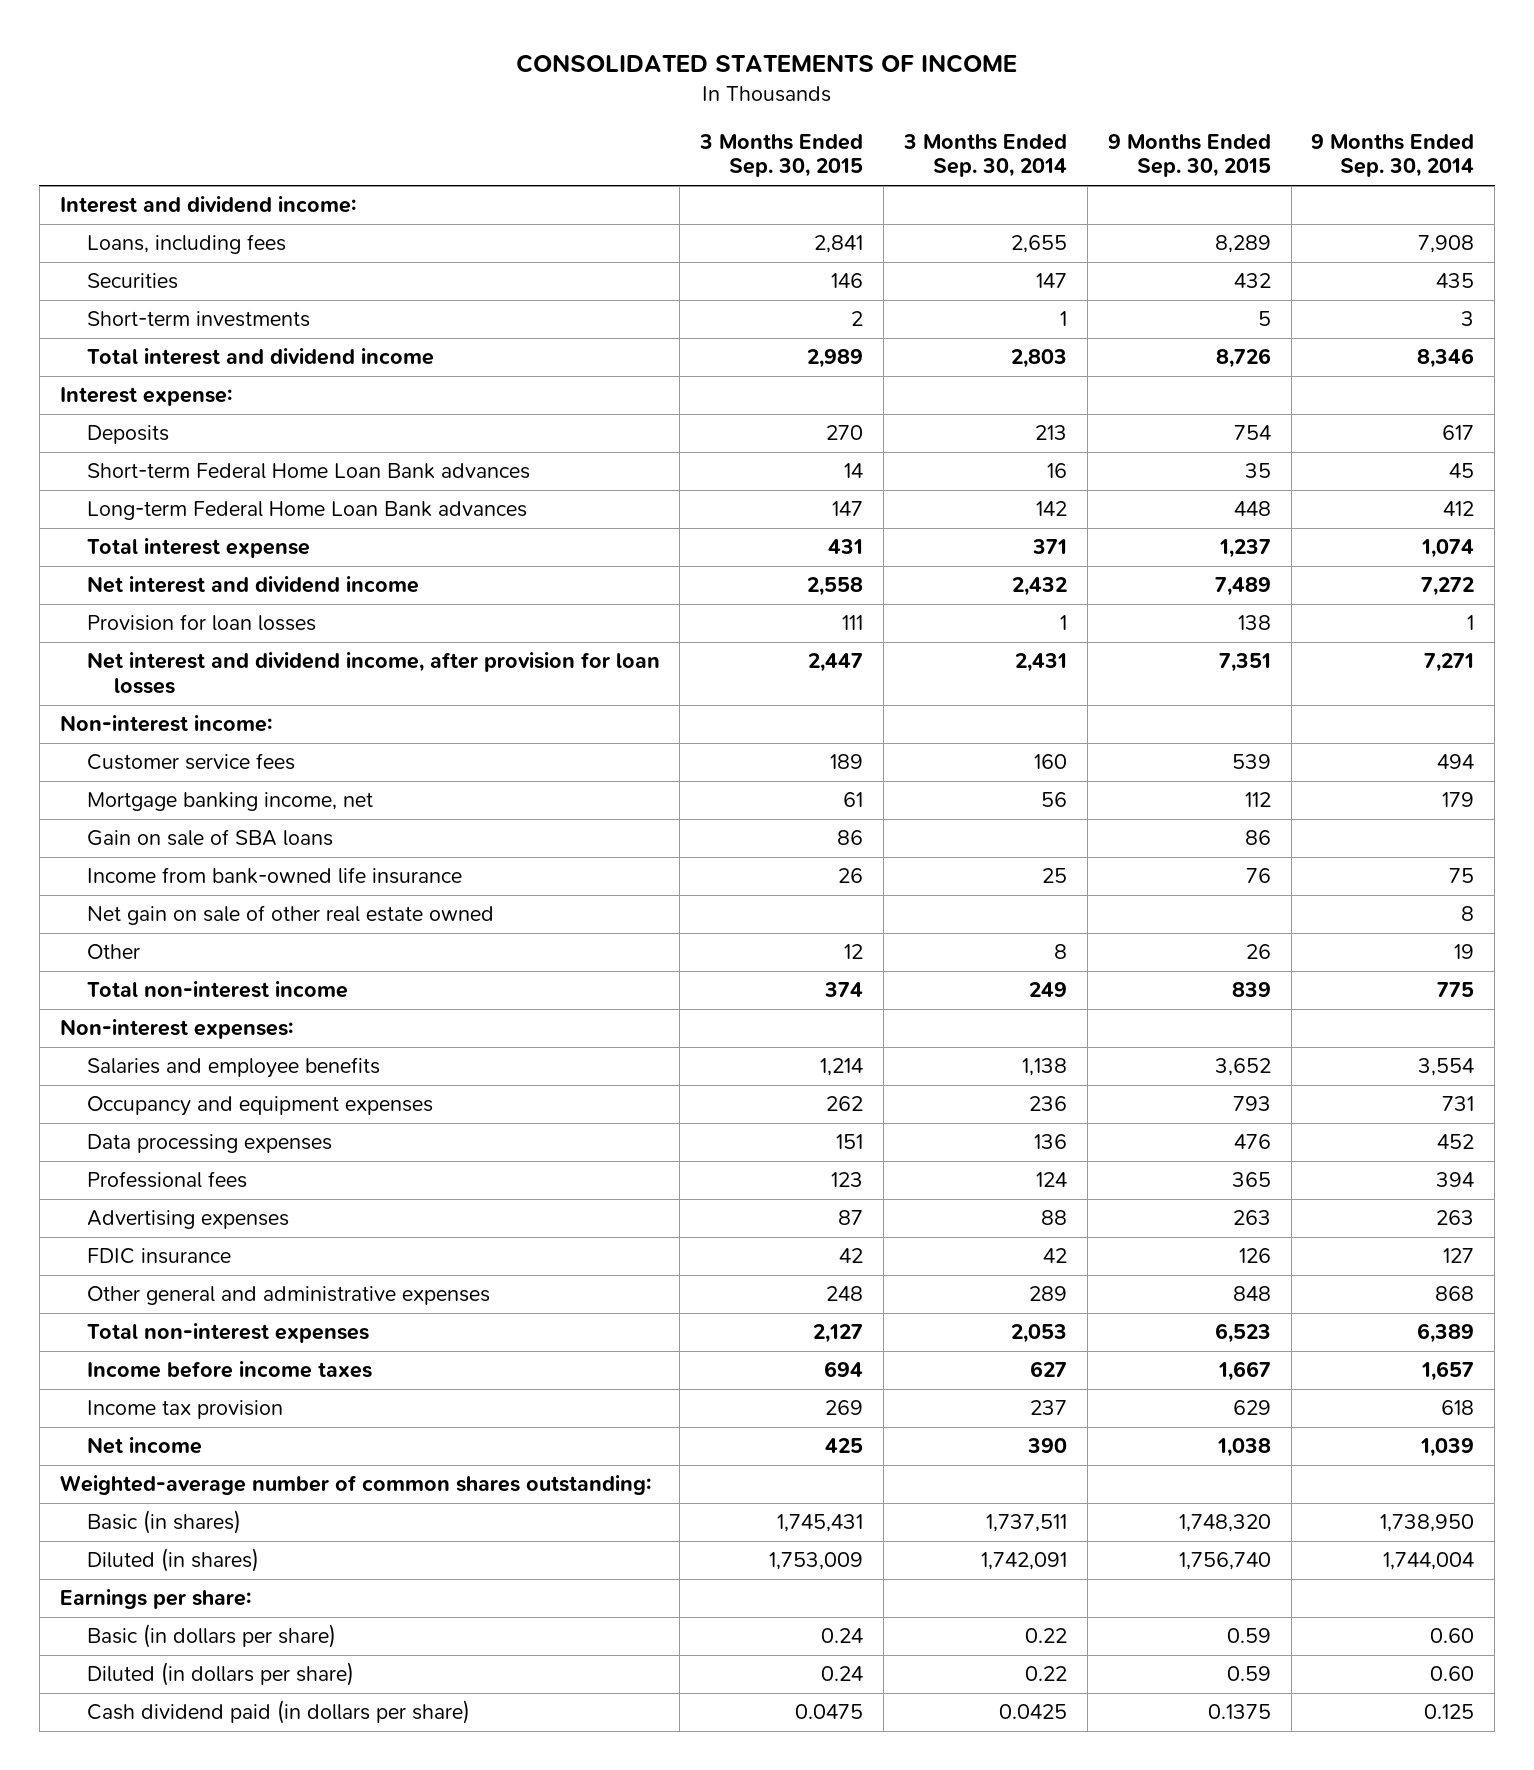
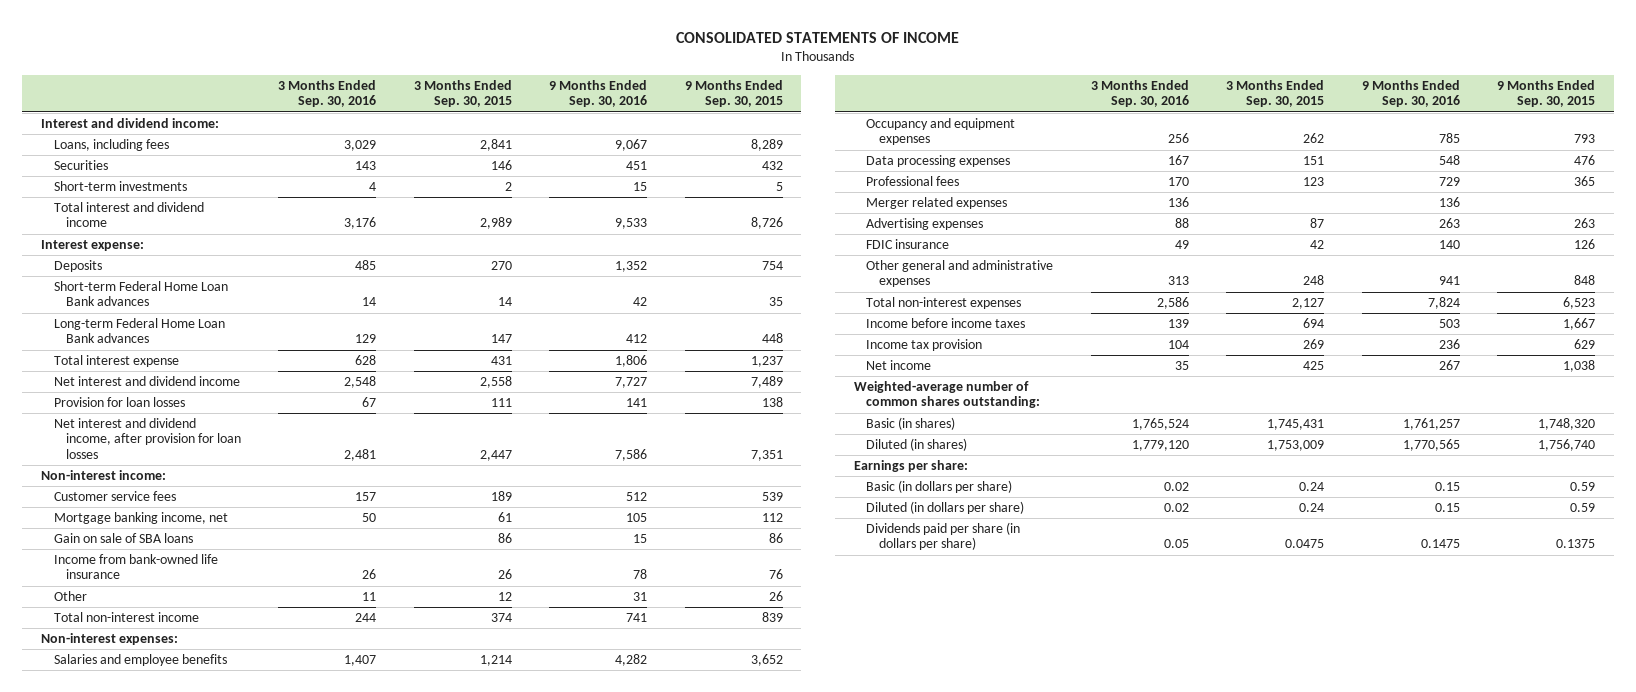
[903,133,1068,178] 3 Months Ended Sep. 30, 2014 -> none
[1311,133,1475,178] 9 Months Ended Sep. 30, 2014 -> none
none -> [278,79,377,108] 3 Months Ended Sep. 30, 2016
none -> [549,79,648,108] 9 Months Ended Sep. 30, 2016
[86,905,494,926] Net gain on sale of other real estate owned -> none
none -> [866,196,1008,209] Merger related expenses
[86,1700,470,1725] Cash dividend paid (in dollars per share) -> [866,521,1021,551] Dividends paid per share (in dollars per share)

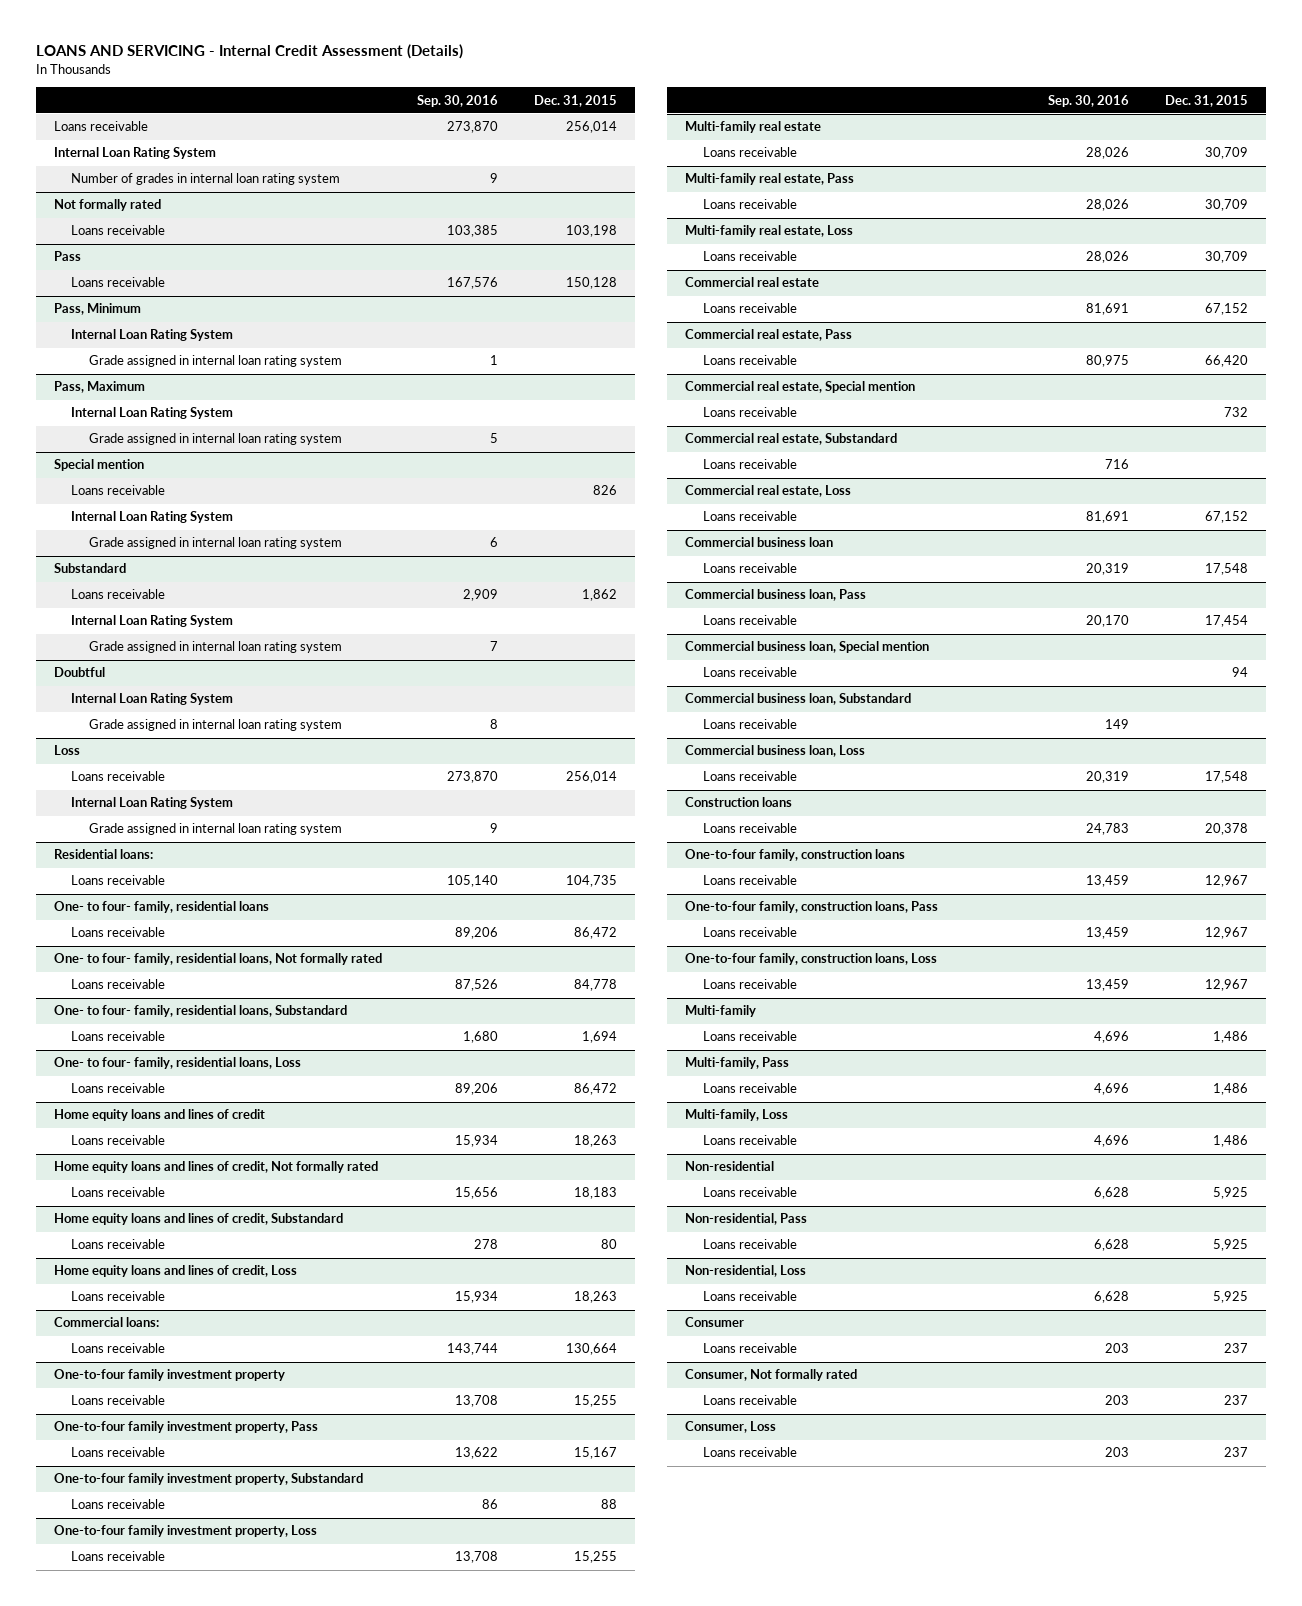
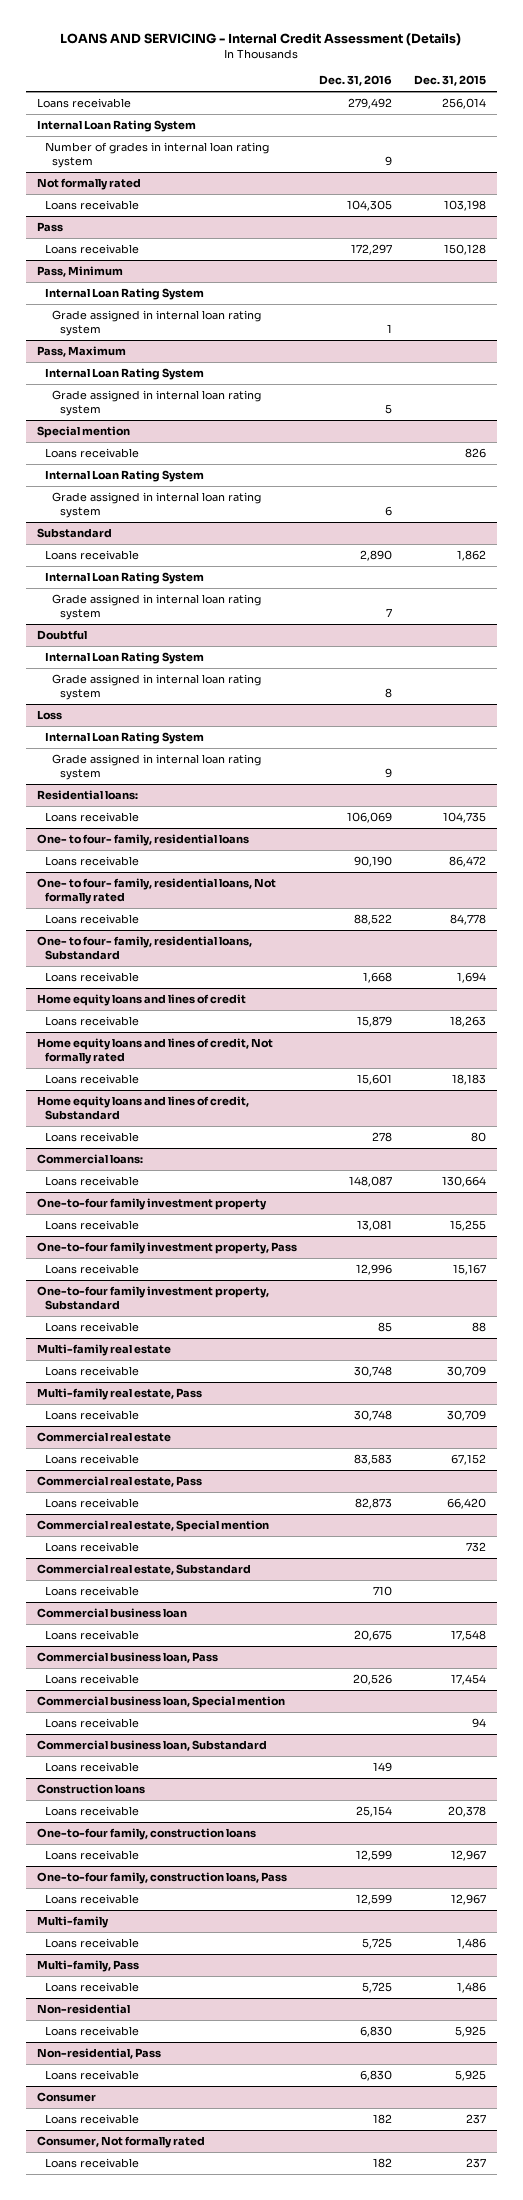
[417,94,499,107] Sep. 30, 2016 -> none
none -> [318,75,392,87] Dec. 31, 2016
[71,771,166,782] Loans receivable -> none
[53,1057,301,1070] One- to four- family, residential loans, Loss -> none
[71,1083,166,1094] Loans receivable -> none
[53,1265,297,1278] Home equity loans and lines of credit, Loss -> none
[71,1291,166,1302] Loans receivable -> none
[53,1525,317,1538] One-to-four family investment property, Loss -> none
[71,1551,166,1562] Loans receivable -> none
[684,225,853,238] Multi-family real estate, Loss -> none
[702,251,797,262] Loans receivable -> none
[684,485,851,498] Commercial real estate, Loss -> none
[702,511,797,522] Loans receivable -> none
[684,745,865,758] Commercial business loan, Loss -> none
[702,771,797,782] Loans receivable -> none
[684,953,937,966] One-to-four family, construction loans, Loss -> none
[702,979,797,990] Loans receivable -> none
[684,1109,788,1122] Multi-family, Loss -> none
[702,1135,797,1146] Loans receivable -> none
[684,1265,806,1278] Non-residential, Loss -> none
[702,1291,797,1302] Loans receivable -> none
[684,1421,776,1434] Consumer, Loss -> none
[702,1447,797,1458] Loans receivable -> none

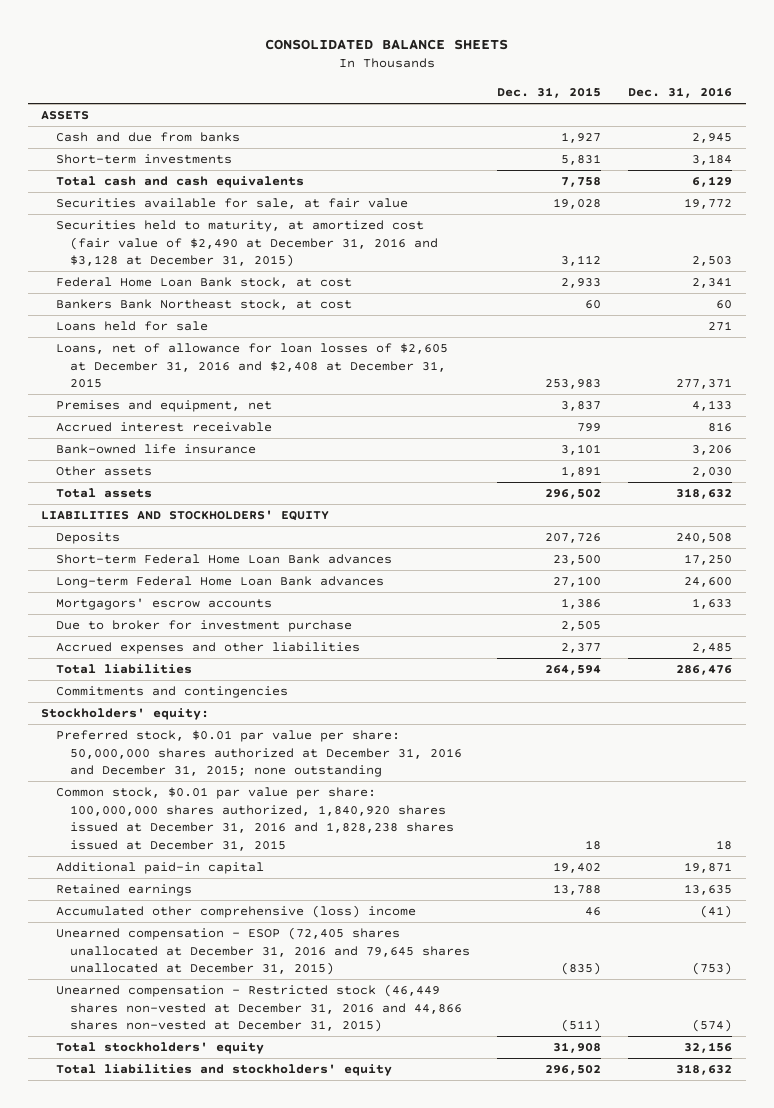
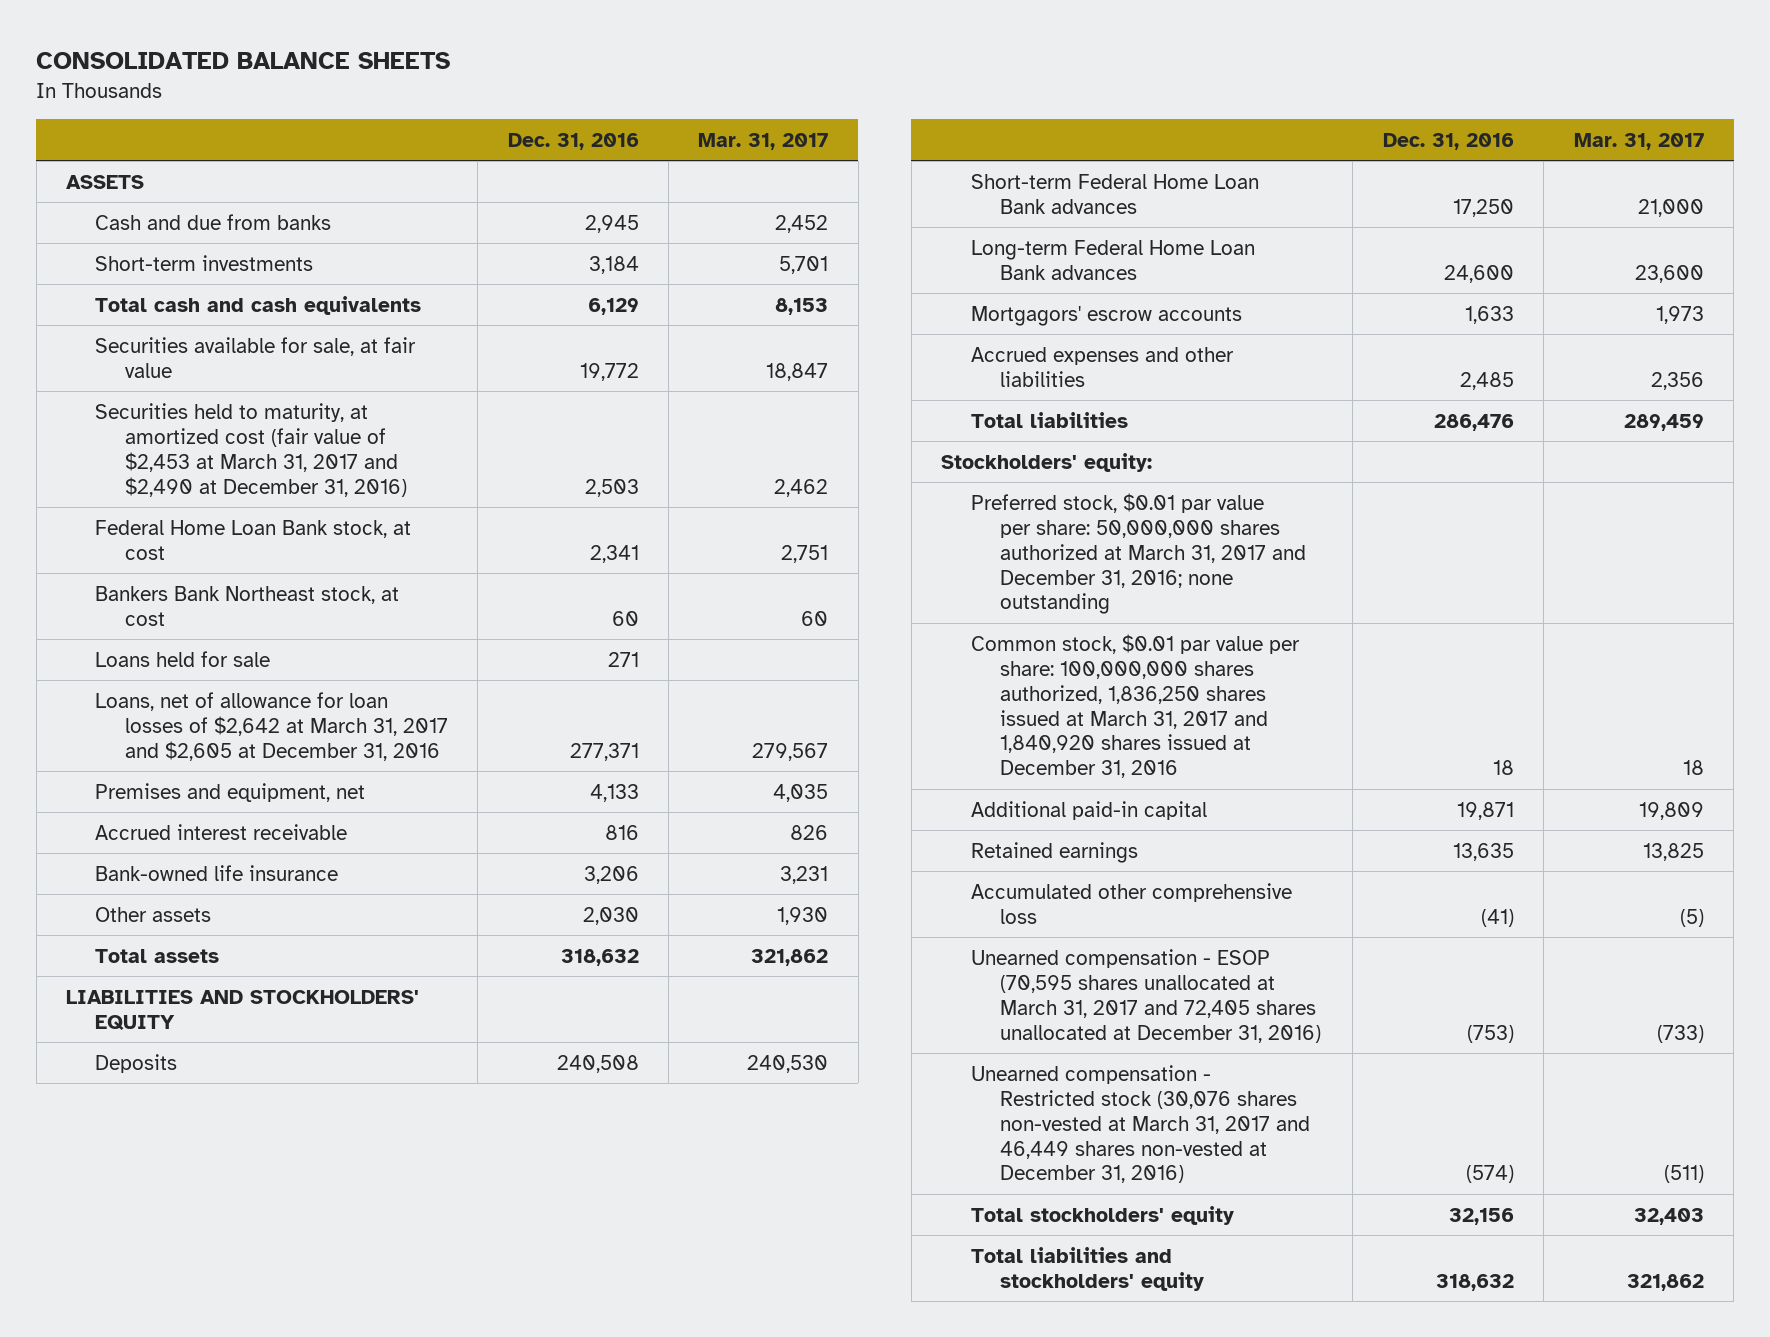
[496,86,601,98] Dec. 31, 2015 -> none
none -> [698,132,829,150] Mar. 31, 2017
[55,220,438,268] Securities held to maturity, at amortized cost (fair value of $2,490 at December 31, 2016 and $3,128 at December 31, 2015) -> [95,402,407,497] Securities held to maturity, at amortized cost (fair value of $2,453 at March 31, 2017 and $2,490 at December 31, 2016)
[55,343,448,389] Loans, net of allowance for loan losses of $2,605 at December 31, 2016 and $2,408 at December 31, 2015 -> [95,691,448,761] Loans, net of allowance for loan losses of $2,642 at March 31, 2017 and $2,605 at December 31, 2016
[55,620,352,633] Due to broker for investment purchase -> none
[55,686,288,699] Commitments and contingencies -> none
[55,730,462,778] Preferred stock, $0.01 par value per share: 50,000,000 shares authorized at December 31, 2016 and December 31, 2015; none outstanding -> [970,492,1306,615] Preferred stock, $0.01 par value per share: 50,000,000 shares authorized at March 31, 2017 and December 31, 2016; none outstanding
[55,787,454,851] Common stock, $0.01 par value per share: 100,000,000 shares authorized, 1,840,920 shares issued at December 31, 2016 and 1,828,238 shares issued at December 31, 2015 -> [970,633,1300,779] Common stock, $0.01 par value per share: 100,000,000 shares authorized, 1,836,250 shares issued at March 31, 2017 and 1,840,920 shares issued at December 31, 2016
[55,905,416,919] Accumulated other comprehensive (loss) income -> [970,882,1292,924] Accumulated other comprehensive loss
[55,927,470,976] Unearned compensation - ESOP (72,405 shares unallocated at December 31, 2016 and 79,645 shares unallocated at December 31, 2015) -> [970,948,1321,1043] Unearned compensation - ESOP (70,595 shares unallocated at March 31, 2017 and 72,405 shares unallocated at December 31, 2016)
[55,984,462,1033] Unearned compensation - Restricted stock (46,449 shares non-vested at December 31, 2016 and 44,866 shares non-vested at December 31, 2015) -> [970,1064,1310,1184] Unearned compensation - Restricted stock (30,076 shares non-vested at March 31, 2017 and 46,449 shares non-vested at December 31, 2016)

